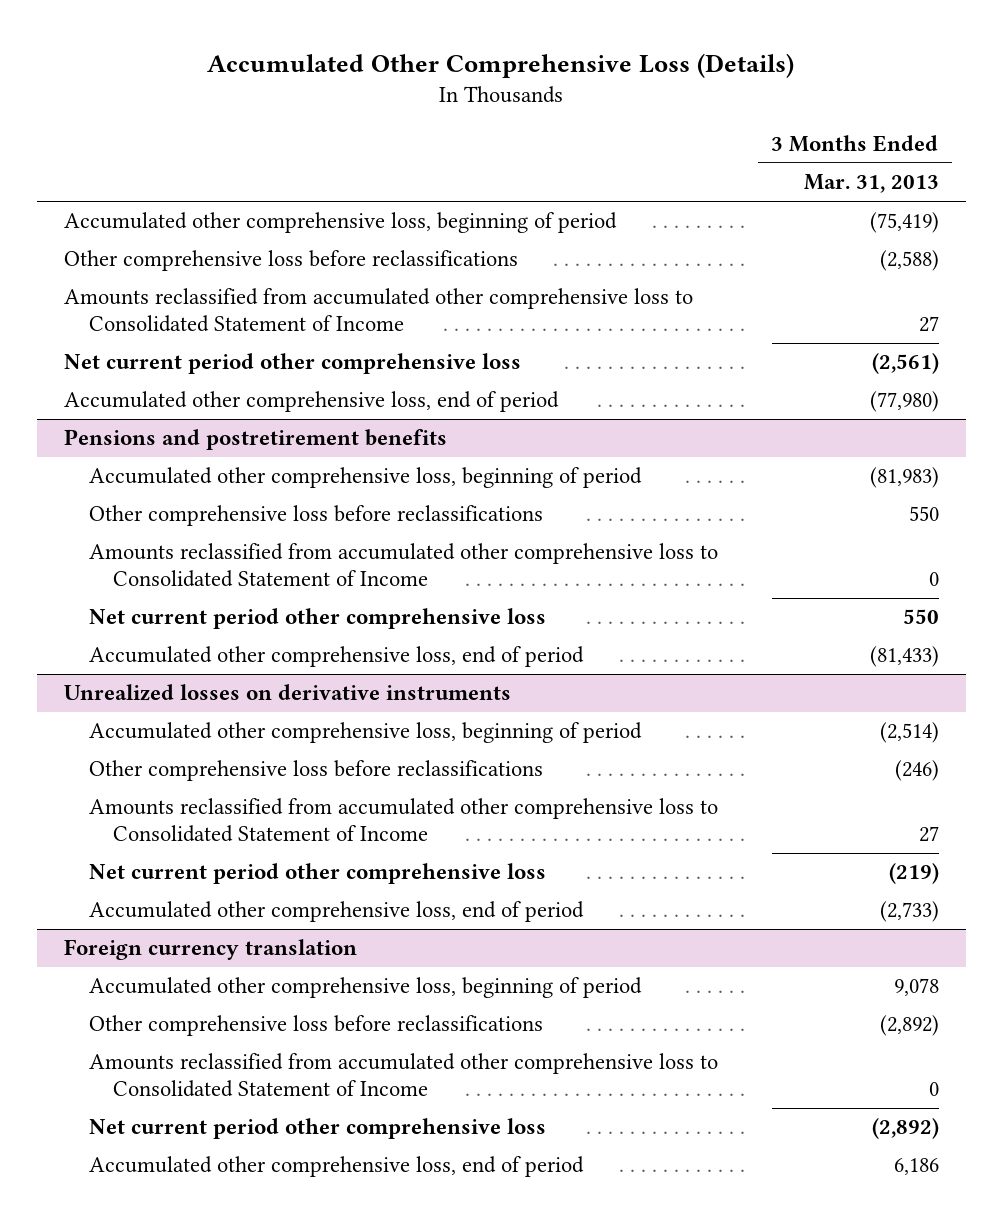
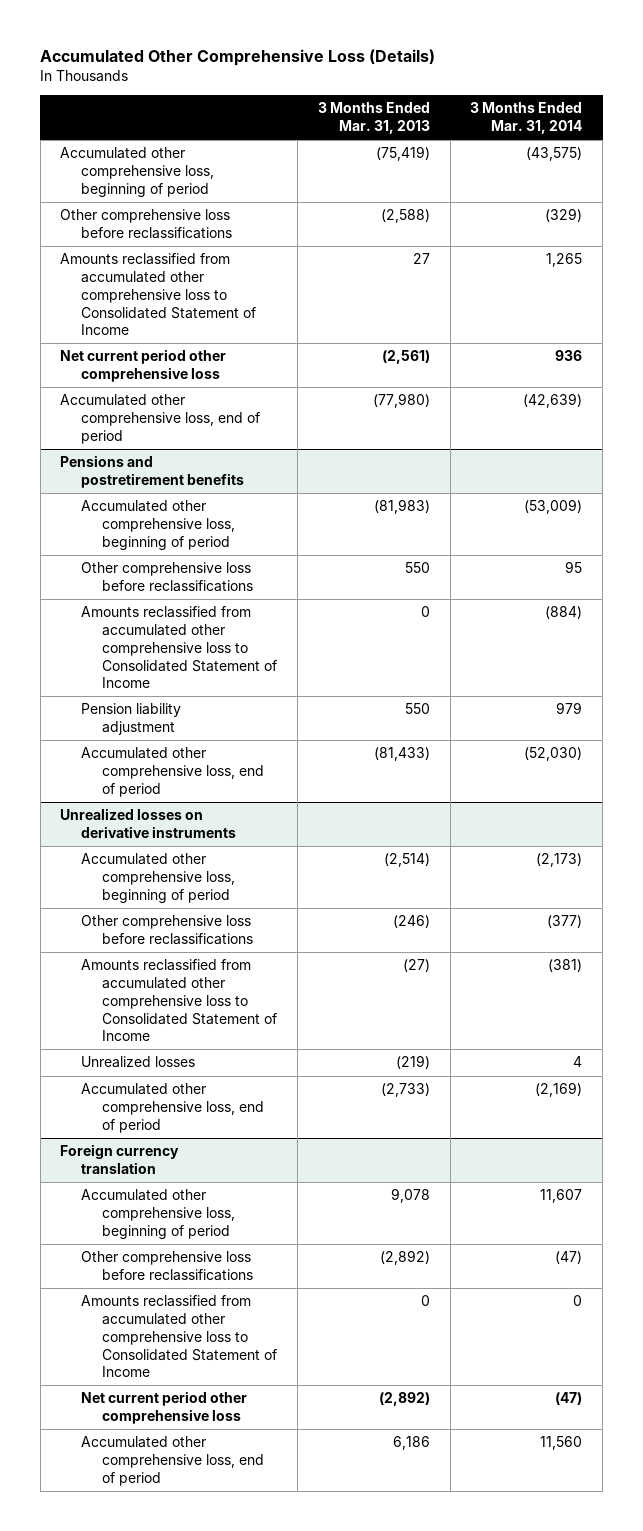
none -> [470,102,583,134] 3 Months Ended Mar. 31, 2014
[88,608,546,630] Net current period other comprehensive loss -> none
none -> [81,703,182,736] Pension liability adjustment
[918,825,939,842] 27 -> [402,959,430,973] (27)
[88,863,546,885] Net current period other comprehensive loss -> [81,1056,196,1069] Unrealized losses

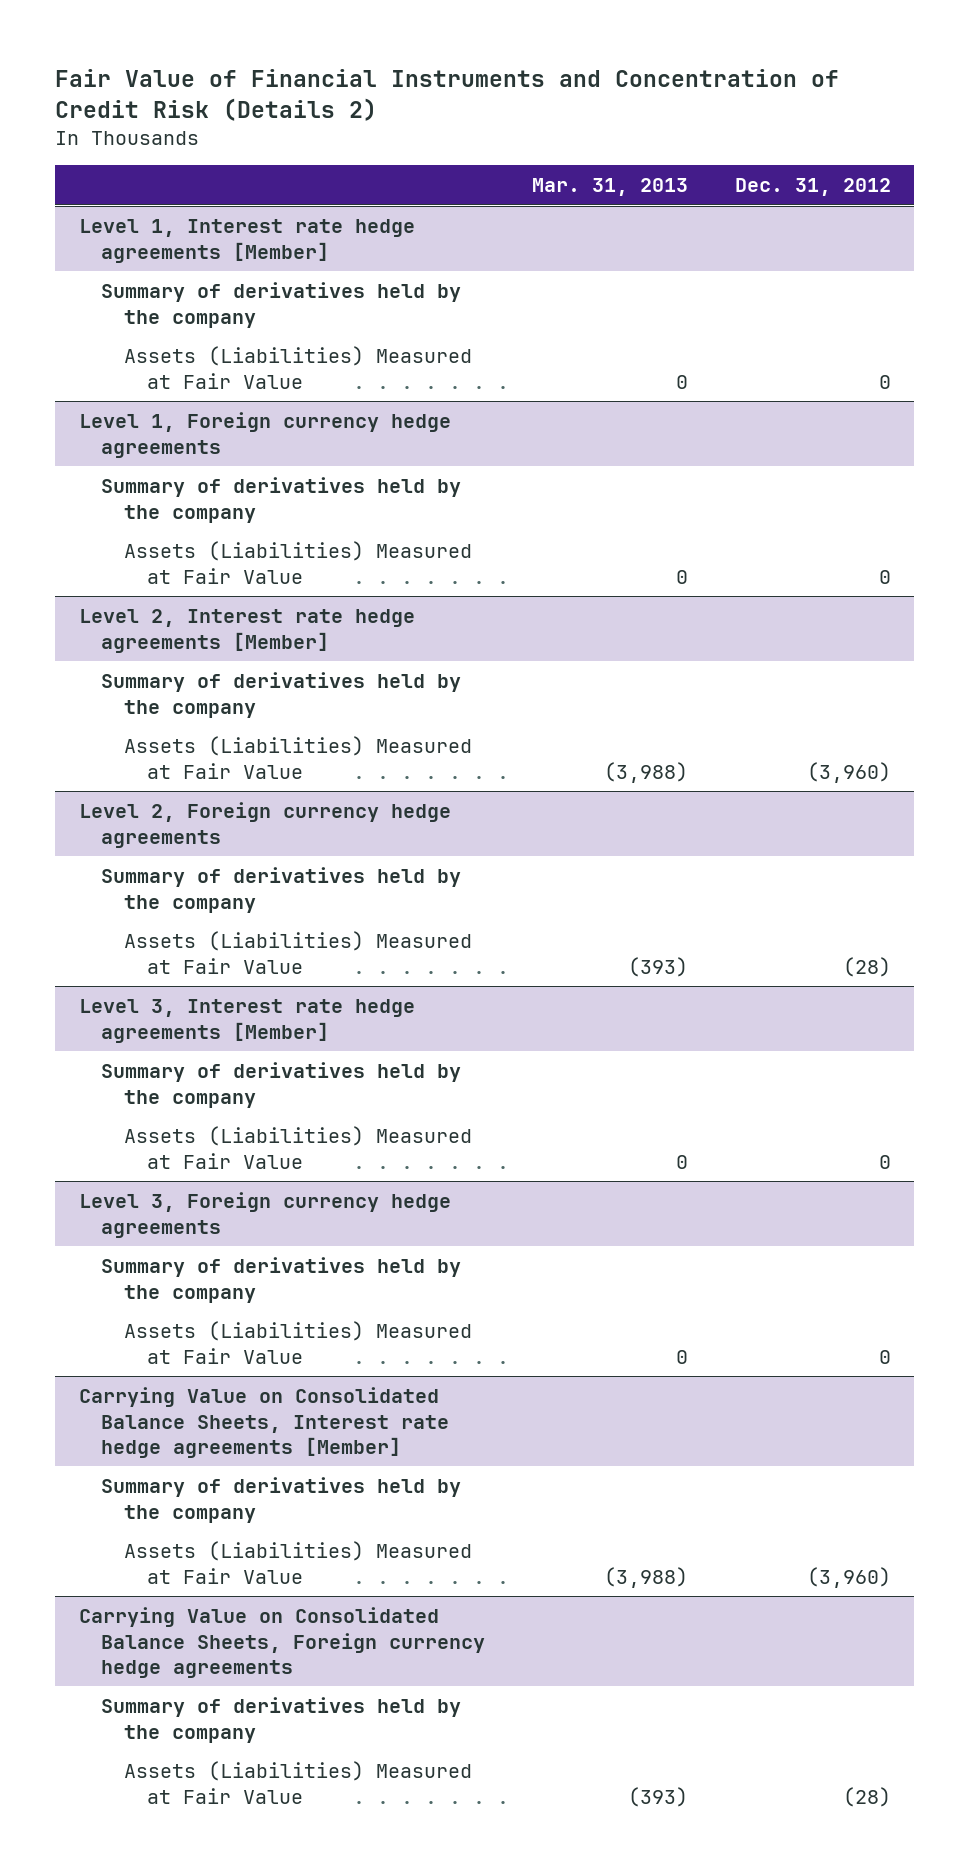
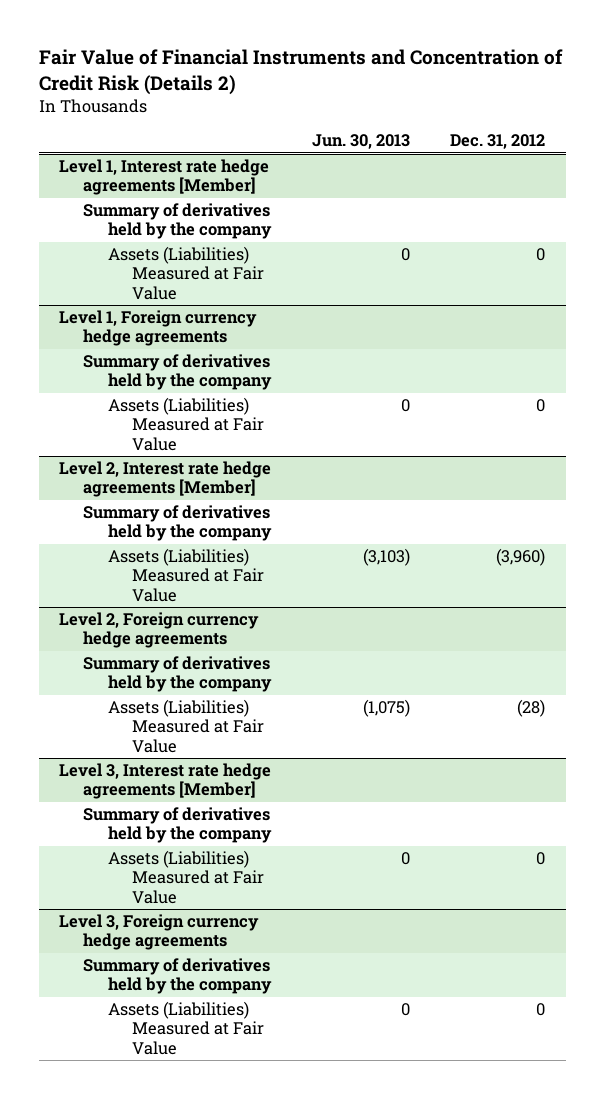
[532,178,689,197] Mar. 31, 2013 -> none
none -> [311,134,410,150] Jun. 30, 2013
[78,1387,450,1458] Carrying Value on Consolidated Balance Sheets, Interest rate hedge agreements [Member] -> none
[101,1477,462,1523] Summary of derivatives held by the company -> none
[124,1541,473,1584] Assets (Liabilities) Measured at Fair Value -> none
[78,1607,486,1678] Carrying Value on Consolidated Balance Sheets, Foreign currency hedge agreements -> none
[101,1697,462,1743] Summary of derivatives held by the company -> none
[124,1761,473,1804] Assets (Liabilities) Measured at Fair Value -> none

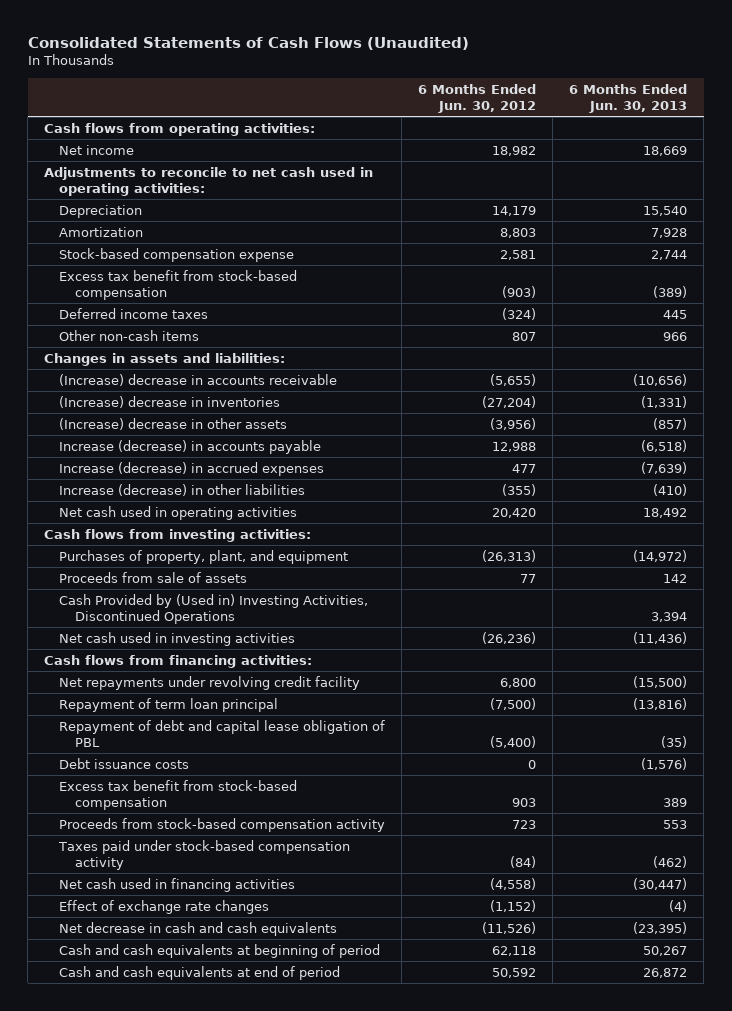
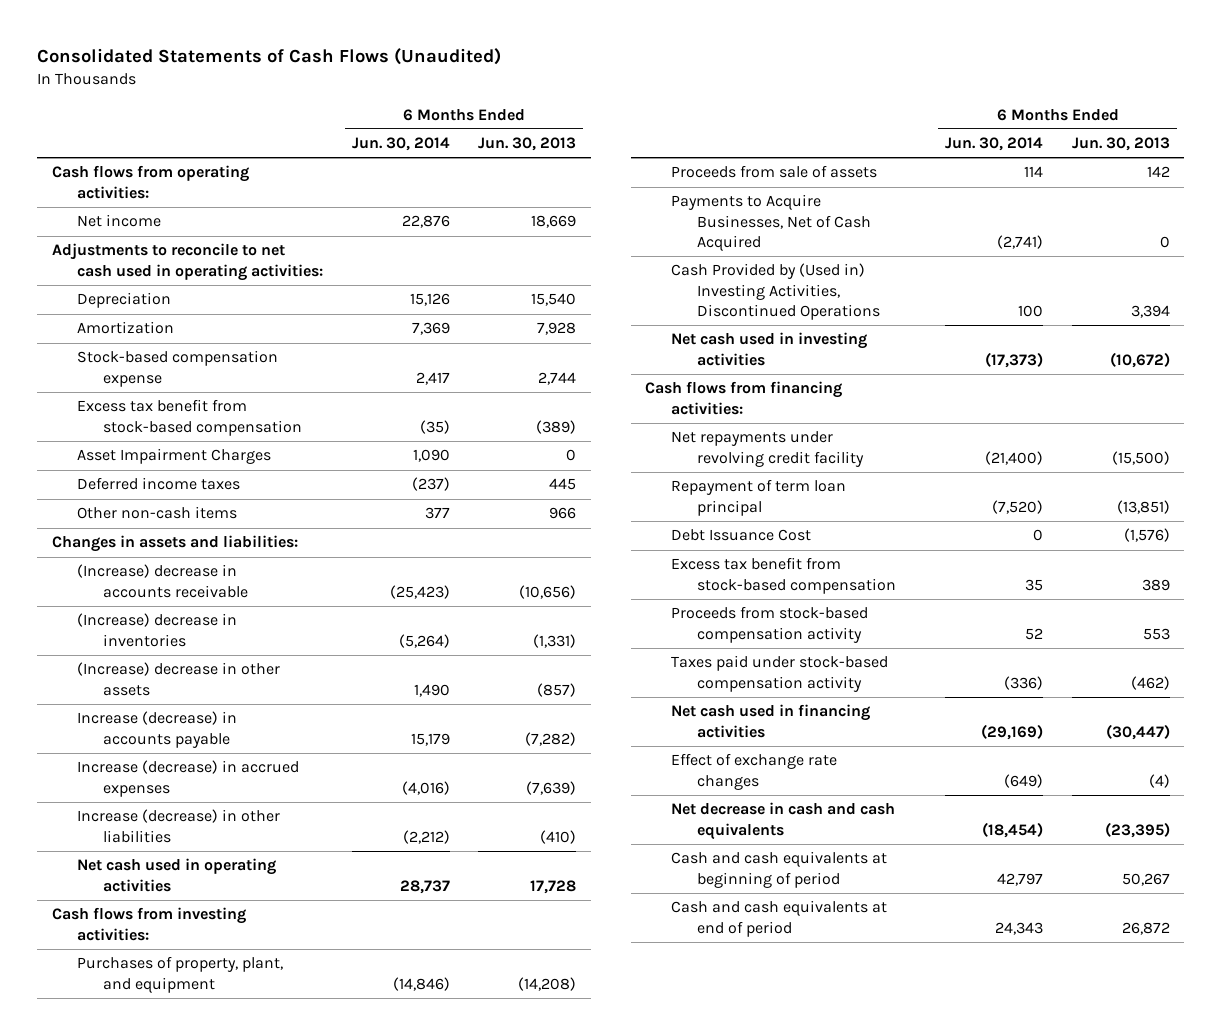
[418,83,537,114] 6 Months Ended Jun. 30, 2012 -> none
none -> [351,137,450,152] Jun. 30, 2014
none -> [77,448,272,465] Asset Impairment Charges
[641,439,688,452] (6,518) -> [525,731,577,746] (7,282)
[643,507,688,518] 18,492 -> [530,879,577,894] 17,728
[633,549,688,562] (14,972) -> [518,976,577,991] (14,208)
none -> [670,194,871,251] Payments to Acquire Businesses, Net of Cash Acquired
[633,631,688,644] (11,436) -> [1109,351,1170,368] (10,672)
[59,719,386,747] Repayment of debt and capital lease obligation of PBL -> none
[633,697,688,710] (13,816) -> [1116,499,1170,514] (13,851)
[59,757,190,769] Debt issuance costs -> [670,529,811,542] Debt Issuance Cost

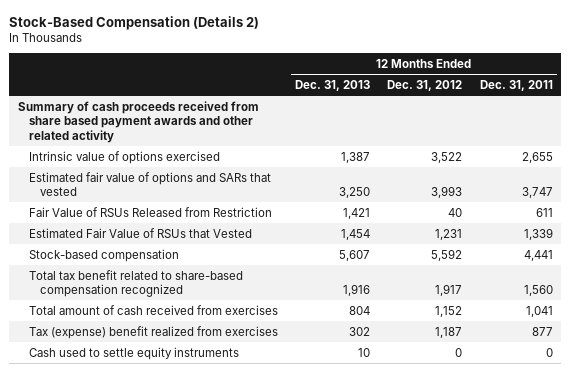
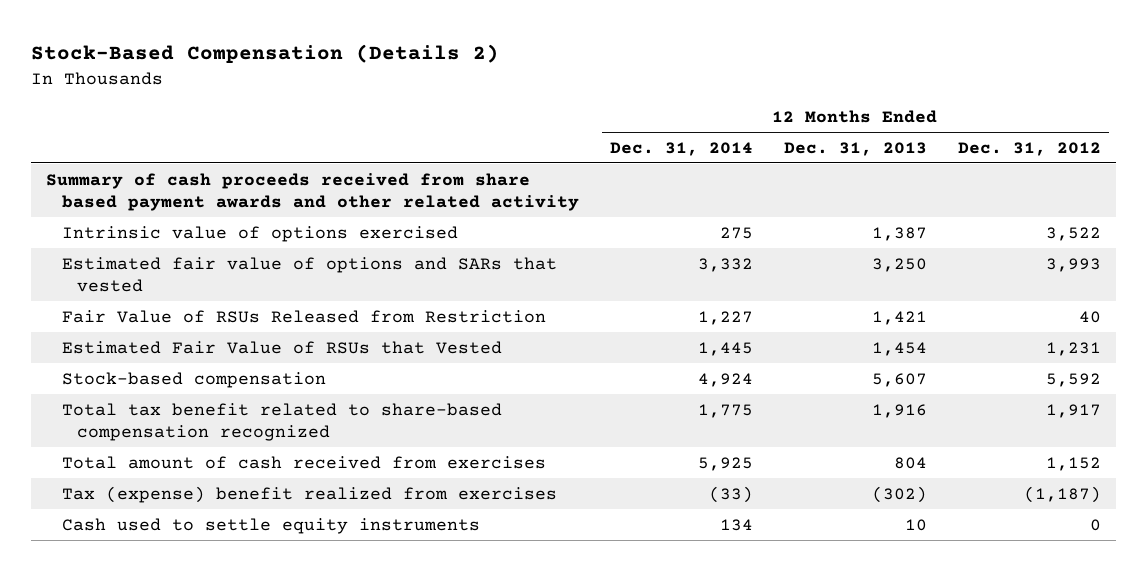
[479,79,553,91] Dec. 31, 2011 -> none
none -> [609,141,753,156] Dec. 31, 2014
[349,326,371,336] 302 -> [871,485,927,503] (302)
[435,326,463,338] 1,187 -> [1023,485,1101,503] (1,187)

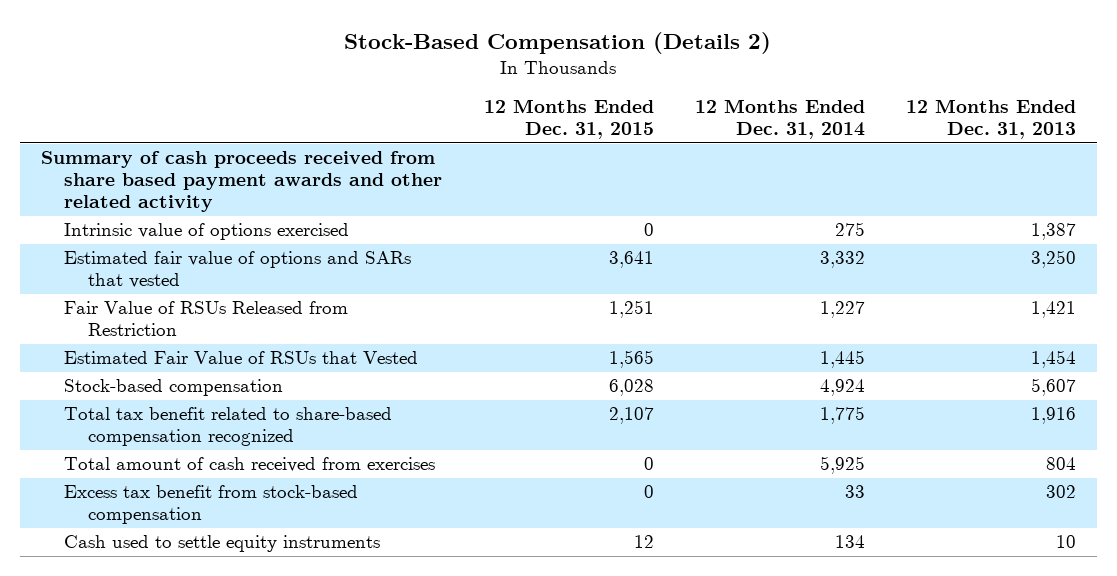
[957,141,1101,156] Dec. 31, 2012 -> none
none -> [483,99,654,140] 12 Months Ended Dec. 31, 2015
[61,485,557,503] Tax (expense) benefit realized from exercises -> none
none -> [64,485,359,525] Excess tax benefit from stock-based compensation

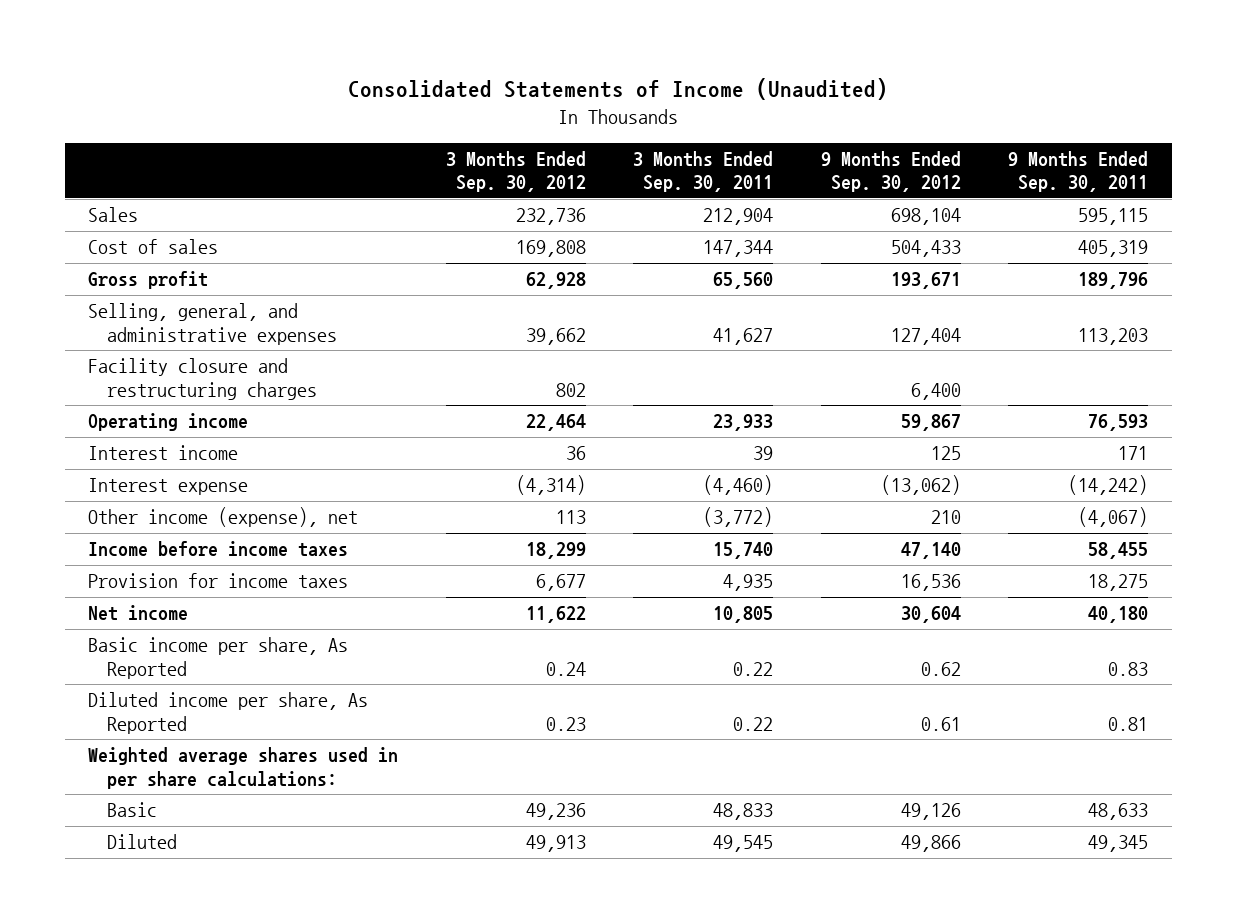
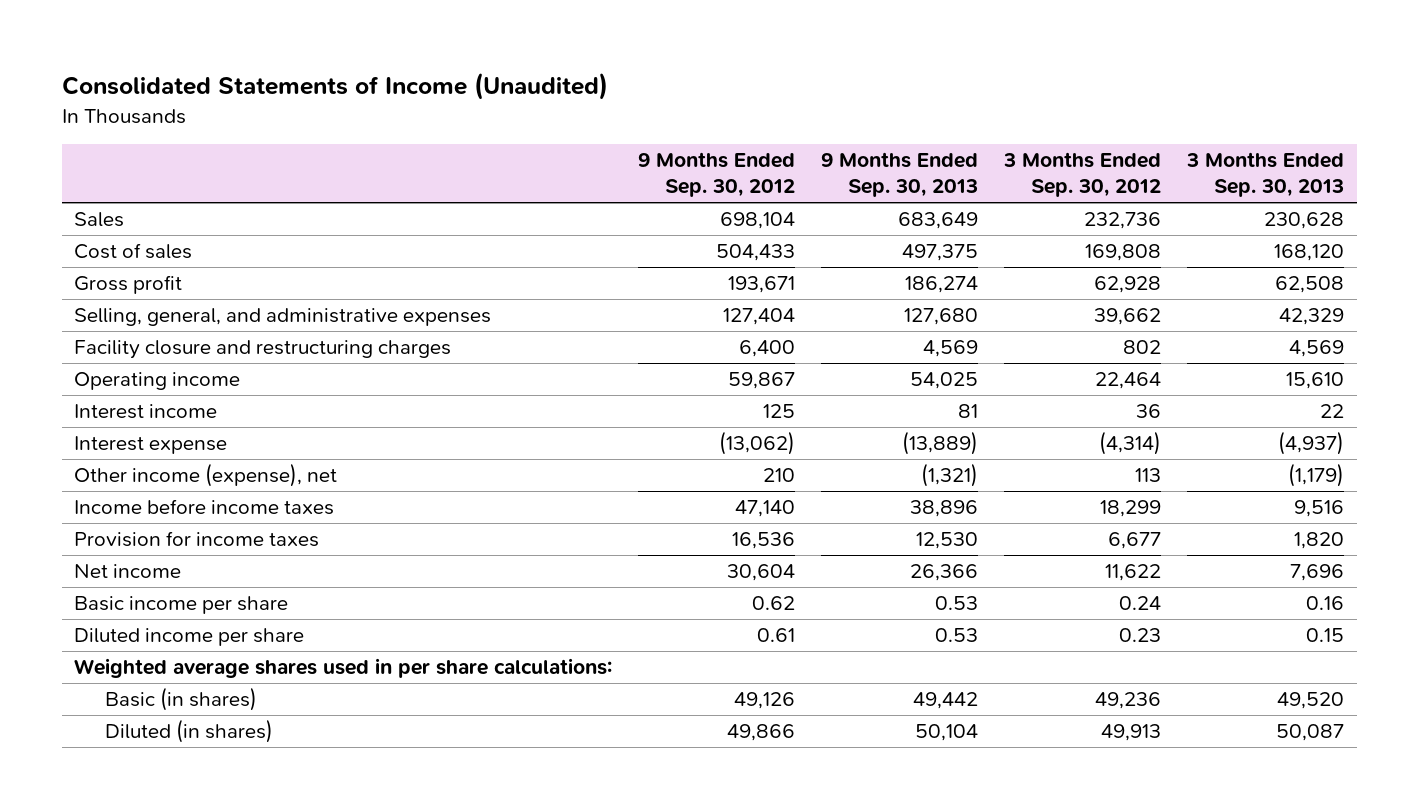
[633,151,774,193] 3 Months Ended Sep. 30, 2011 -> none
[1008,151,1149,193] 9 Months Ended Sep. 30, 2011 -> none
none -> [821,152,979,198] 9 Months Ended Sep. 30, 2013
none -> [1186,152,1345,198] 3 Months Ended Sep. 30, 2013
[88,637,349,679] Basic income per share, As Reported -> [74,596,289,615] Basic income per share
[88,692,369,734] Diluted income per share, As Reported -> [74,628,305,647] Diluted income per share
[106,802,157,818] Basic -> [105,687,258,712] Basic (in shares)
[106,834,177,850] Diluted -> [105,719,274,744] Diluted (in shares)

